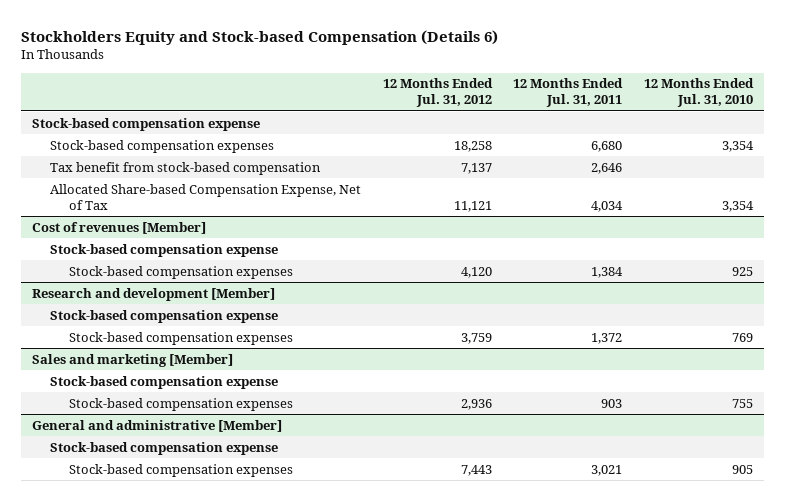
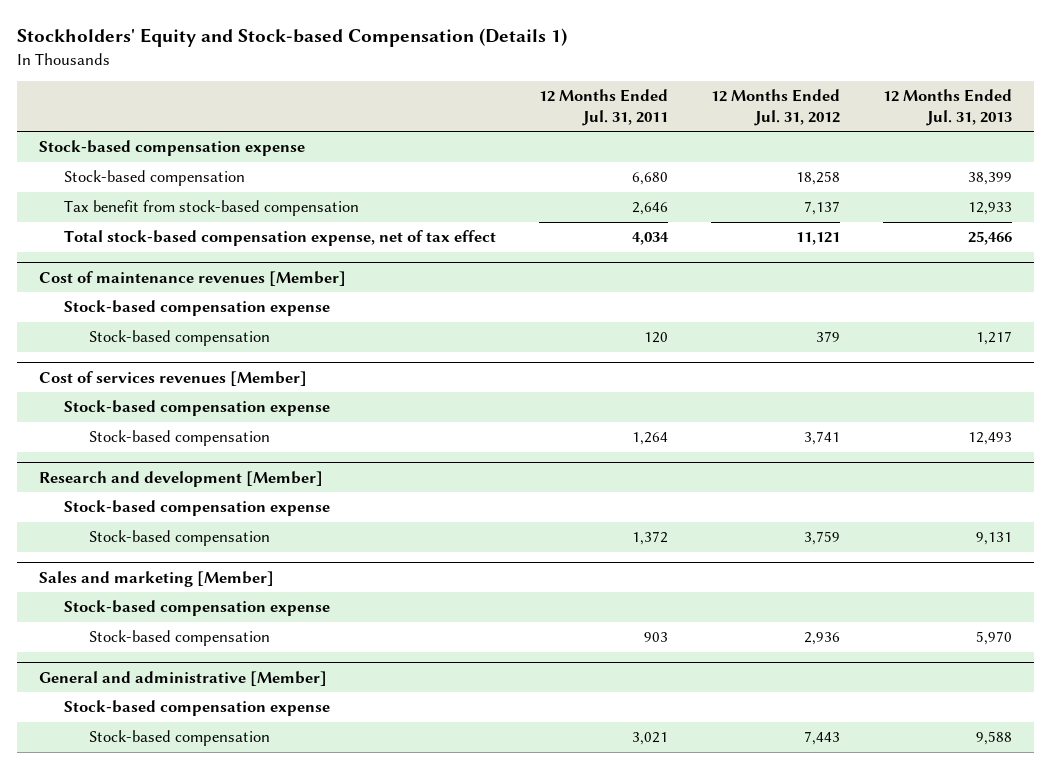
[21,29,499,45] Stockholders Equity and Stock-based Compensation (Details 6) -> [16,28,567,48] Stockholders' Equity and Stock-based Compensation (Details 1)
[643,78,754,108] 12 Months Ended Jul. 31, 2010 -> none
none -> [883,89,1013,126] 12 Months Ended Jul. 31, 2013
[50,139,275,153] Stock-based compensation expenses -> [63,170,245,187] Stock-based compensation
[50,183,362,210] Allocated Share-based Compensation Expense, Net of Tax -> [63,230,496,247] Total stock-based compensation expense, net of tax effect
[31,221,206,234] Cost of revenues [Member] -> [38,270,346,286] Cost of maintenance revenues [Member]
[69,265,294,279] Stock-based compensation expenses -> [89,330,271,347] Stock-based compensation
[460,266,492,278] 4,120 -> [816,331,841,343] 379
[591,266,624,278] 1,384 -> [643,332,668,344] 120
none -> [38,370,307,386] Cost of services revenues [Member]
none -> [63,400,330,417] Stock-based compensation expense
none -> [89,430,271,447] Stock-based compensation
[69,331,294,345] Stock-based compensation expenses -> [89,530,271,547] Stock-based compensation
[69,397,294,411] Stock-based compensation expenses -> [89,630,271,647] Stock-based compensation
[69,463,294,477] Stock-based compensation expenses -> [89,730,271,747] Stock-based compensation

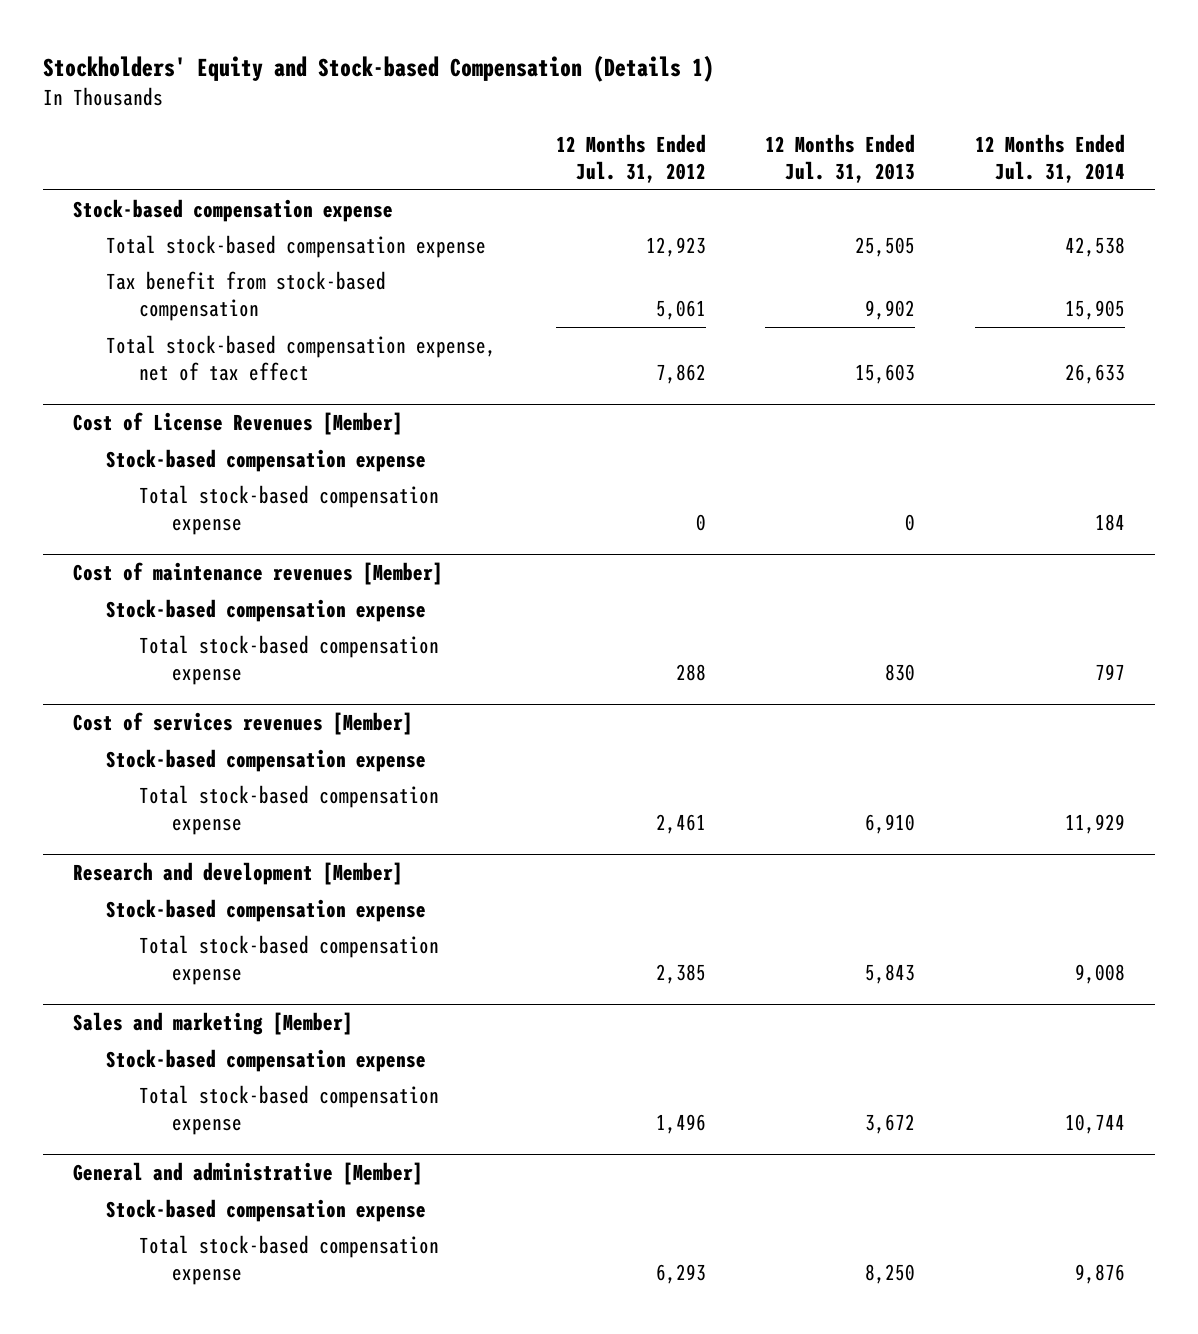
[538,89,668,126] 12 Months Ended Jul. 31, 2011 -> none
none -> [975,133,1126,184] 12 Months Ended Jul. 31, 2014
[63,170,245,187] Stock-based compensation -> [105,234,486,258] Total stock-based compensation expense
[796,171,841,186] 18,258 -> [645,236,706,257] 12,923
[968,172,1013,186] 38,399 -> [855,236,916,257] 25,505
[804,201,841,216] 7,137 -> [655,299,706,320] 5,061
[968,202,1013,216] 12,933 -> [865,299,916,320] 9,902
[796,232,841,246] 11,121 -> [655,363,706,384] 7,862
[968,231,1013,246] 25,466 -> [855,363,916,384] 15,603
none -> [73,412,404,436] Cost of License Revenues [Member]
none -> [105,448,426,472] Stock-based compensation expense
none -> [138,484,439,535] Total stock-based compensation expense
[89,330,271,347] Stock-based compensation -> [138,634,439,685] Total stock-based compensation expense
[816,331,841,343] 379 -> [675,663,706,681] 288
[976,331,1013,346] 1,217 -> [885,663,916,681] 830
[89,430,271,447] Stock-based compensation -> [138,784,439,835] Total stock-based compensation expense
[804,431,841,446] 3,741 -> [655,813,706,834] 2,461
[968,432,1013,446] 12,493 -> [865,813,916,834] 6,910
[89,530,271,547] Stock-based compensation -> [138,934,439,985] Total stock-based compensation expense
[804,531,841,546] 3,759 -> [655,963,706,984] 2,385
[976,532,1013,546] 9,131 -> [865,963,916,984] 5,843
[89,630,271,647] Stock-based compensation -> [138,1084,439,1135] Total stock-based compensation expense
[804,632,841,646] 2,936 -> [655,1113,706,1134] 1,496
[976,631,1013,646] 5,970 -> [865,1113,916,1134] 3,672
[89,730,271,747] Stock-based compensation -> [138,1234,439,1285] Total stock-based compensation expense
[804,731,841,746] 7,443 -> [655,1263,706,1284] 6,293
[976,731,1013,746] 9,588 -> [865,1263,916,1284] 8,250

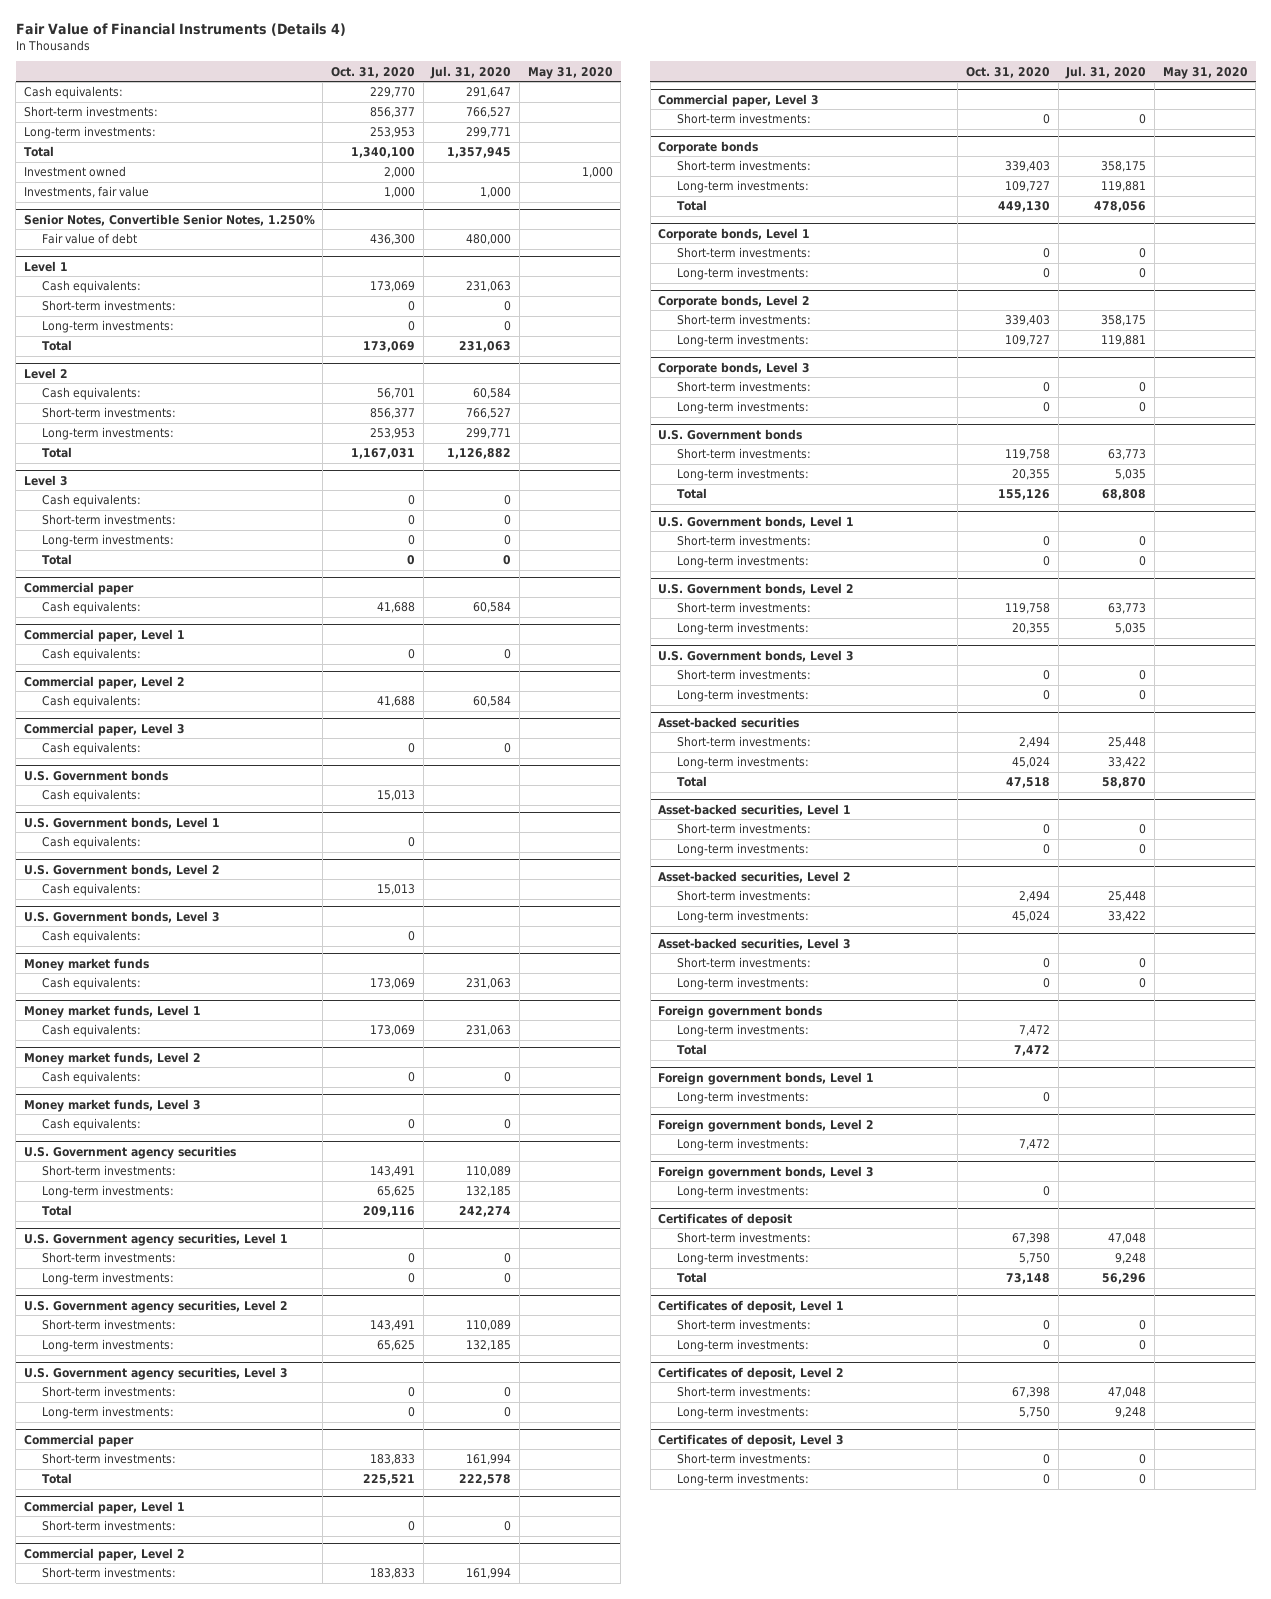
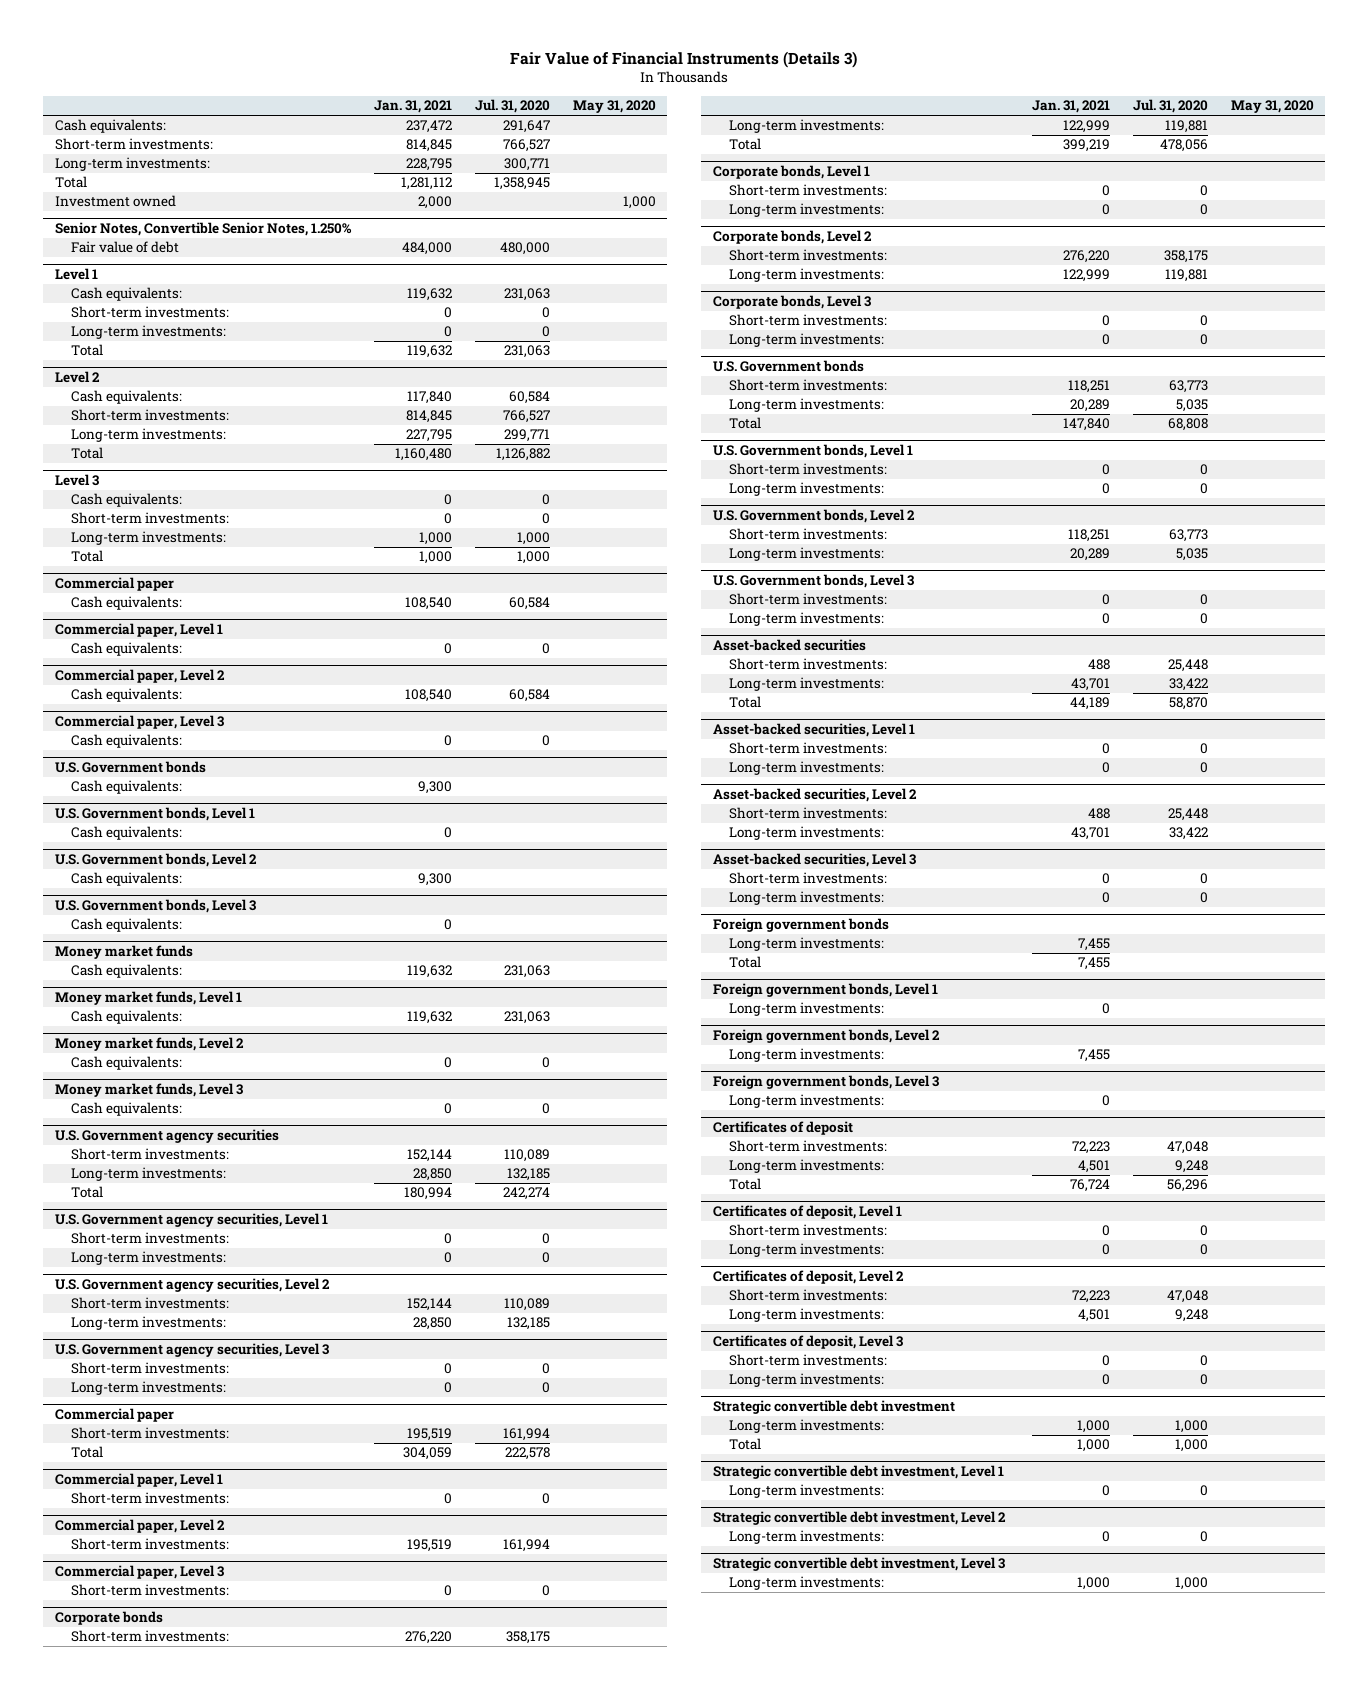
[15,22,346,36] Fair Value of Financial Instruments (Details 4) -> [510,51,858,69] Fair Value of Financial Instruments (Details 3)
[331,66,416,78] Oct. 31, 2020 -> none
none -> [373,100,452,114] Jan. 31, 2021
[466,127,512,139] 299,771 -> [503,158,550,172] 300,771
[447,147,512,159] 1,357,945 -> [493,177,550,191] 1,358,945
[23,186,149,199] Investments, fair value -> none
[504,535,512,546] 0 -> [516,532,550,546] 1,000
[503,555,512,566] 0 -> [516,551,550,565] 1,000
none -> [712,1400,955,1415] Strategic convertible debt investment
none -> [729,1419,885,1434] Long-term investments:
none -> [729,1438,762,1451] Total
none -> [712,1465,1004,1480] Strategic convertible debt investment, Level 1
none -> [729,1484,885,1499] Long-term investments:
none -> [712,1511,1006,1526] Strategic convertible debt investment, Level 2
none -> [729,1530,885,1545] Long-term investments:
none -> [712,1557,1005,1572] Strategic convertible debt investment, Level 3
none -> [729,1576,885,1591] Long-term investments:

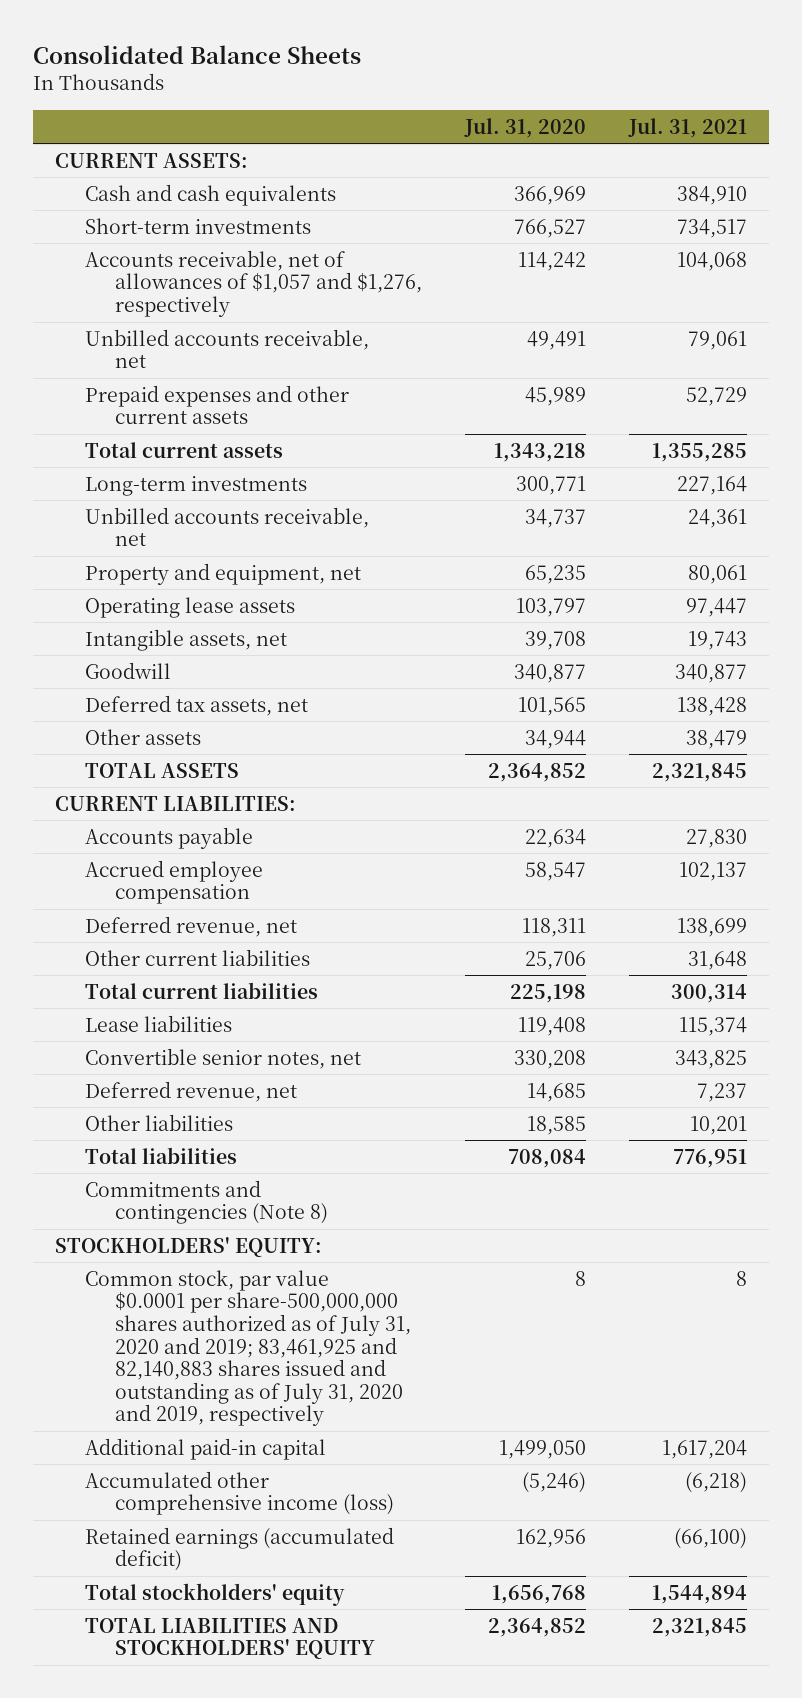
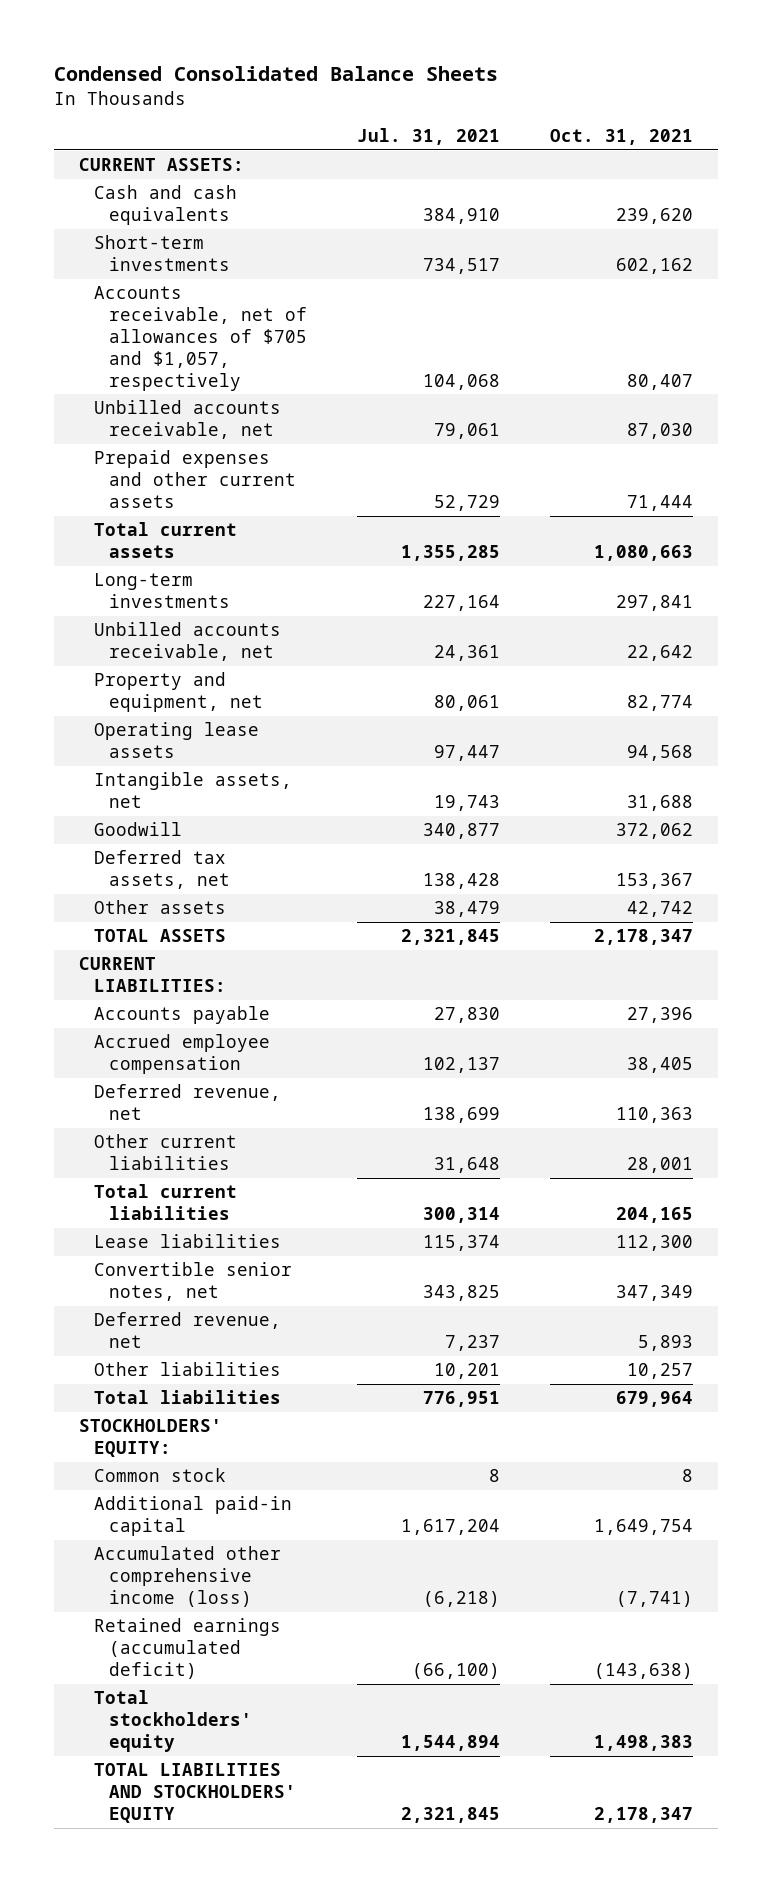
[33,44,362,64] Consolidated Balance Sheets -> [54,66,499,82] Condensed Consolidated Balance Sheets
[464,117,587,138] Jul. 31, 2020 -> none
none -> [550,129,694,146] Oct. 31, 2021
[85,249,423,317] Accounts receivable, net of allowances of $1,057 and $1,276, respectively -> [94,286,307,391] Accounts receivable, net of allowances of $705 and $1,057, respectively
[85,1179,329,1225] Commitments and contingencies (Note 8) -> none
[85,1269,412,1427] Common stock, par value $0.0001 per share-500,000,000 shares authorized as of July 31, 2020 and 2019; 83,461,925 and 82,140,883 shares issued and outstanding as of July 31, 2020 and 2019, respectively -> [94,1468,227,1483] Common stock

